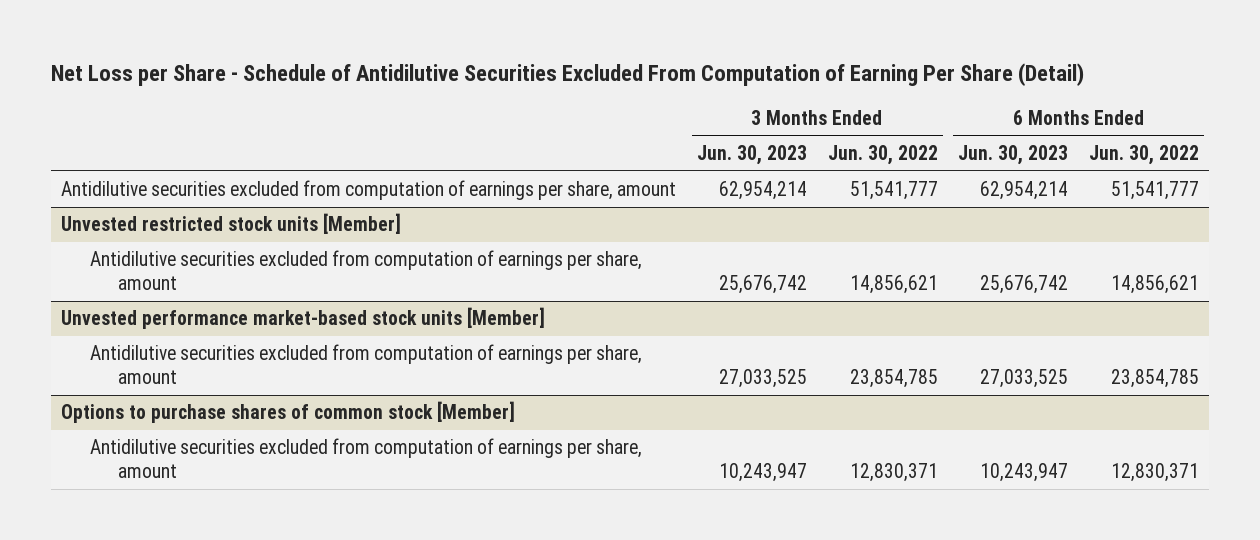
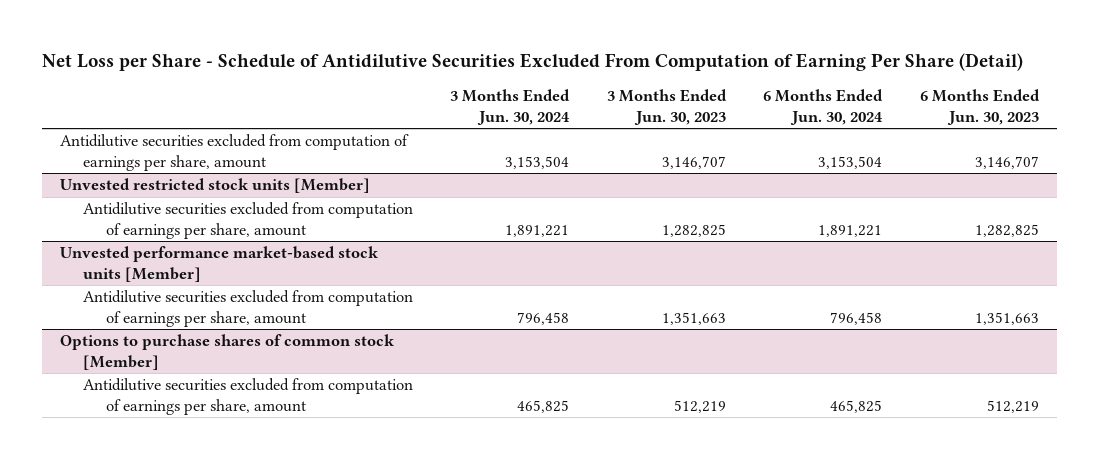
[827,144,938,165] Jun. 30, 2022 -> none
[1089,144,1200,165] Jun. 30, 2022 -> none
none -> [450,89,571,125] 3 Months Ended Jun. 30, 2024
none -> [763,89,884,125] 6 Months Ended Jun. 30, 2024
[719,181,808,201] 62,954,214 -> [661,155,726,169] 3,146,707
[980,181,1069,201] 62,954,214 -> [974,155,1039,169] 3,146,707
[719,275,808,295] 25,676,742 -> [661,223,726,237] 1,282,825
[980,275,1069,295] 25,676,742 -> [974,223,1039,237] 1,282,825
[719,369,808,389] 27,033,525 -> [661,311,726,325] 1,351,663
[980,369,1069,389] 27,033,525 -> [974,311,1039,325] 1,351,663
[719,463,808,483] 10,243,947 -> [673,399,726,413] 512,219
[980,463,1069,483] 10,243,947 -> [986,399,1039,413] 512,219

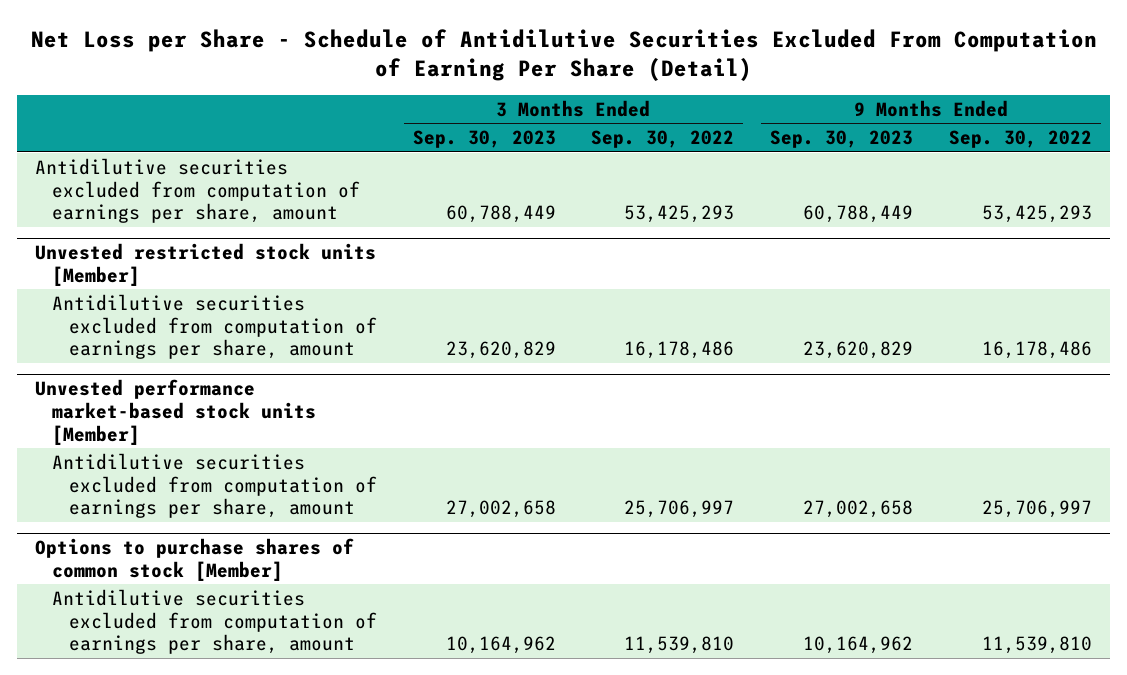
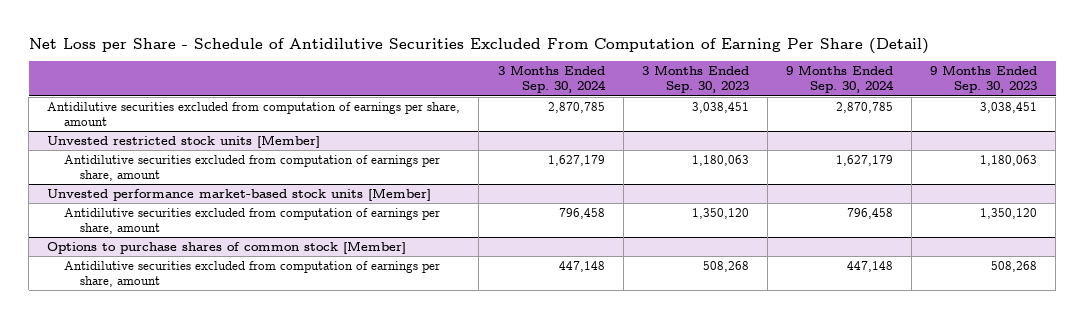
[591,130,735,149] Sep. 30, 2022 -> none
[949,130,1093,149] Sep. 30, 2022 -> none
none -> [497,65,606,94] 3 Months Ended Sep. 30, 2024
none -> [785,65,894,94] 9 Months Ended Sep. 30, 2024
[445,205,556,224] 60,788,449 -> [691,102,749,114] 3,038,451
[803,205,914,224] 60,788,449 -> [979,102,1037,114] 3,038,451
[445,341,556,360] 23,620,829 -> [691,155,749,167] 1,180,063
[803,341,914,360] 23,620,829 -> [979,155,1037,167] 1,180,063
[445,500,556,519] 27,002,658 -> [691,208,749,220] 1,350,120
[803,500,914,519] 27,002,658 -> [979,208,1037,220] 1,350,120
[445,636,556,655] 10,164,962 -> [702,261,749,273] 508,268
[803,636,914,655] 10,164,962 -> [990,261,1037,273] 508,268

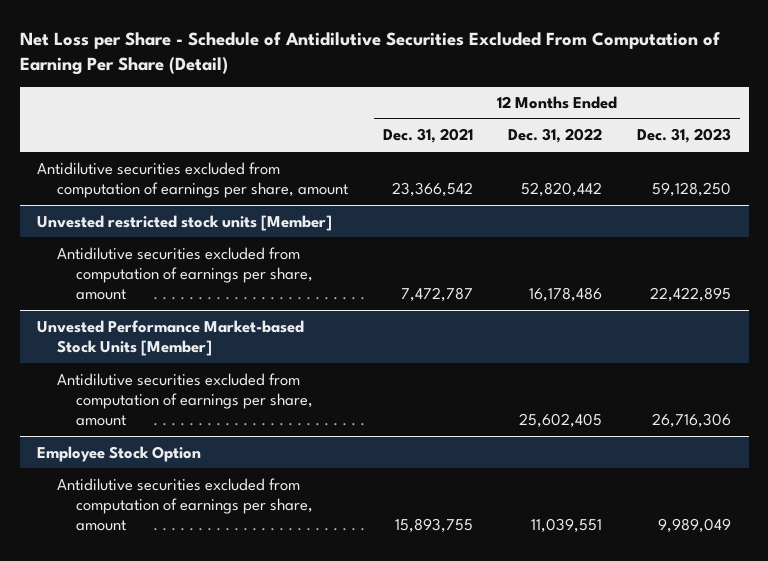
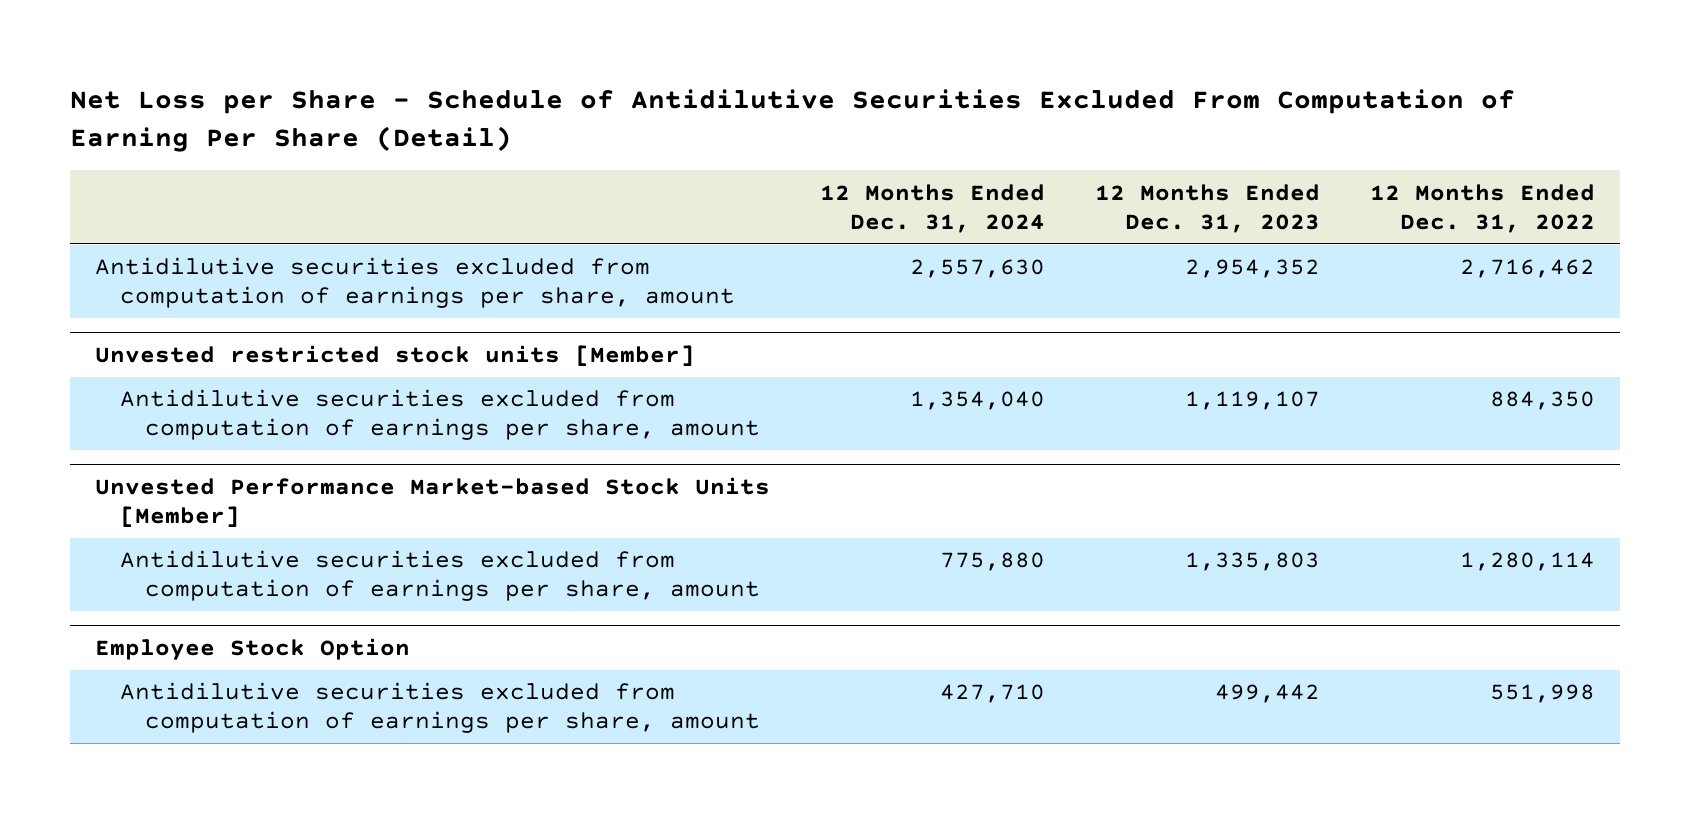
[382,128,473,144] Dec. 31, 2021 -> none
none -> [820,183,1046,233] 12 Months Ended Dec. 31, 2024
[520,181,602,197] 52,820,442 -> [1460,259,1596,279] 2,716,462
[652,181,732,197] 59,128,250 -> [1185,259,1321,279] 2,954,352
[528,287,602,303] 16,178,486 -> [1490,391,1596,411] 884,350
[650,287,732,303] 22,422,895 -> [1185,391,1321,411] 1,119,107
[518,413,602,429] 25,602,405 -> [1460,552,1596,572] 1,280,114
[652,413,732,429] 26,716,306 -> [1185,552,1321,572] 1,335,803
[530,518,602,534] 11,039,551 -> [1490,684,1596,704] 551,998
[658,518,732,534] 9,989,049 -> [1215,684,1321,704] 499,442

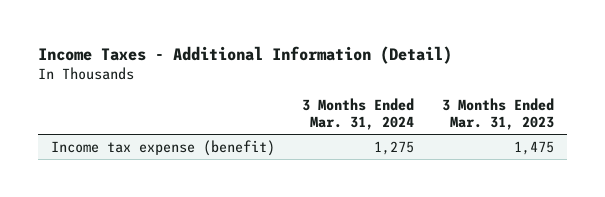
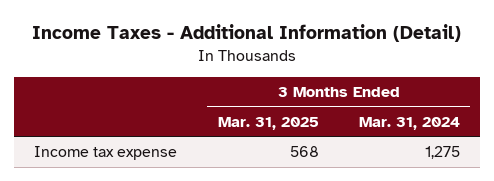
[441,98,554,131] 3 Months Ended Mar. 31, 2023 -> none
none -> [217,117,319,131] Mar. 31, 2025
[51,140,276,157] Income tax expense (benefit) -> [34,146,178,161] Income tax expense

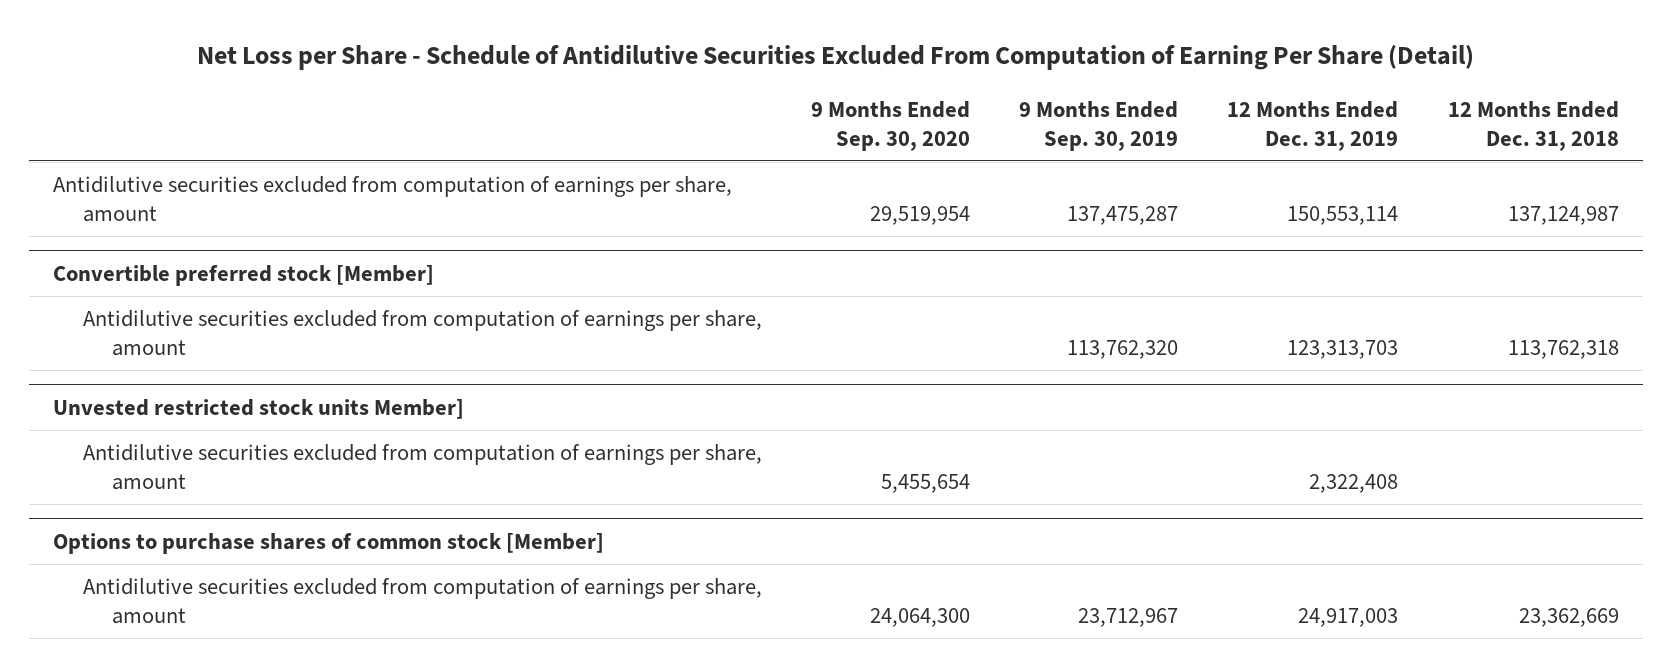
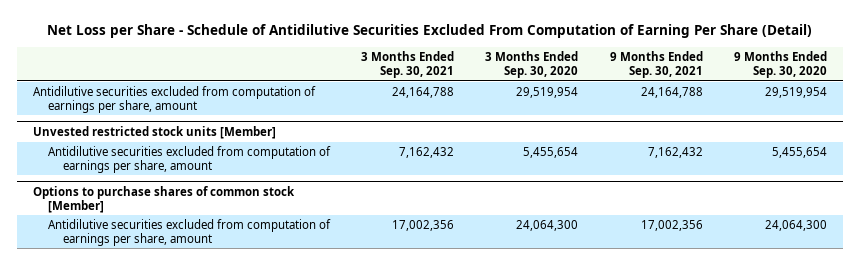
[1019,100,1179,151] 9 Months Ended Sep. 30, 2019 -> none
[1227,100,1399,151] 12 Months Ended Dec. 31, 2019 -> none
[1447,100,1619,151] 12 Months Ended Dec. 31, 2018 -> none
none -> [361,51,455,78] 3 Months Ended Sep. 30, 2021
none -> [485,51,579,78] 3 Months Ended Sep. 30, 2020
none -> [609,51,703,78] 9 Months Ended Sep. 30, 2021
[53,264,435,286] Convertible preferred stock [Member] -> none
[82,310,762,357] Antidilutive securities excluded from computation of earnings per share, amount -> none
[53,398,465,419] Unvested restricted stock units Member] -> [32,125,276,139] Unvested restricted stock units [Member]

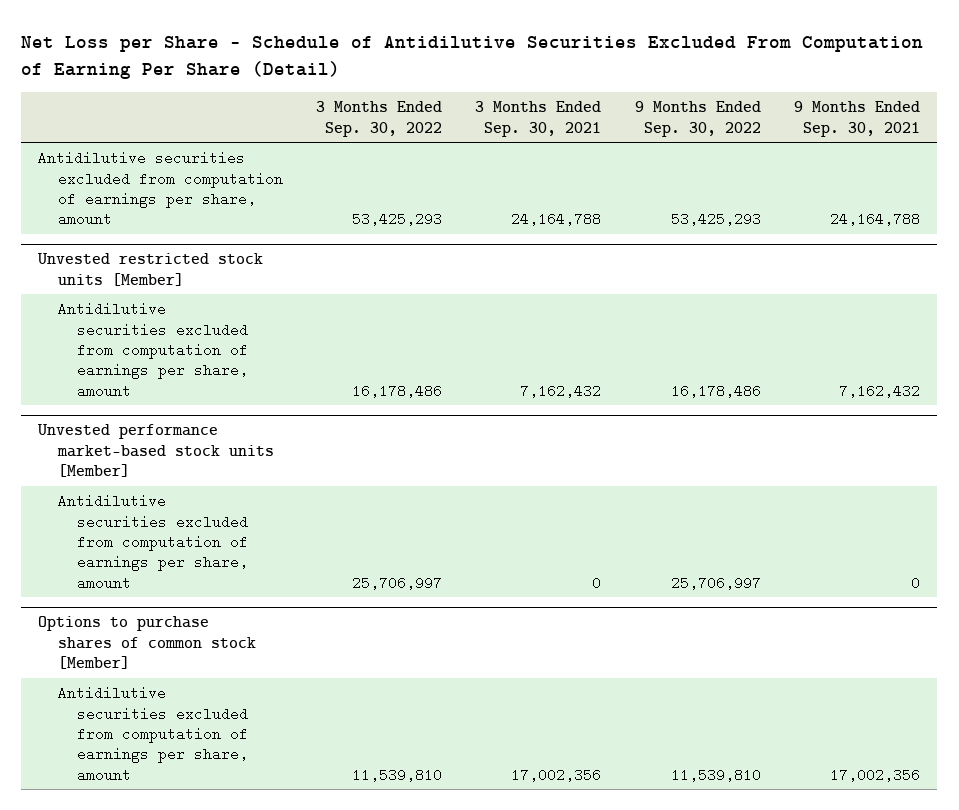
[485,51,579,78] 3 Months Ended Sep. 30, 2020 -> none
[734,51,828,78] 9 Months Ended Sep. 30, 2020 -> none
none -> [316,101,443,137] 3 Months Ended Sep. 30, 2022
none -> [634,101,761,137] 9 Months Ended Sep. 30, 2022
none -> [37,424,274,478] Unvested performance market-based stock units [Member]
none -> [57,494,248,590] Antidilutive securities excluded from computation of earnings per share, amount

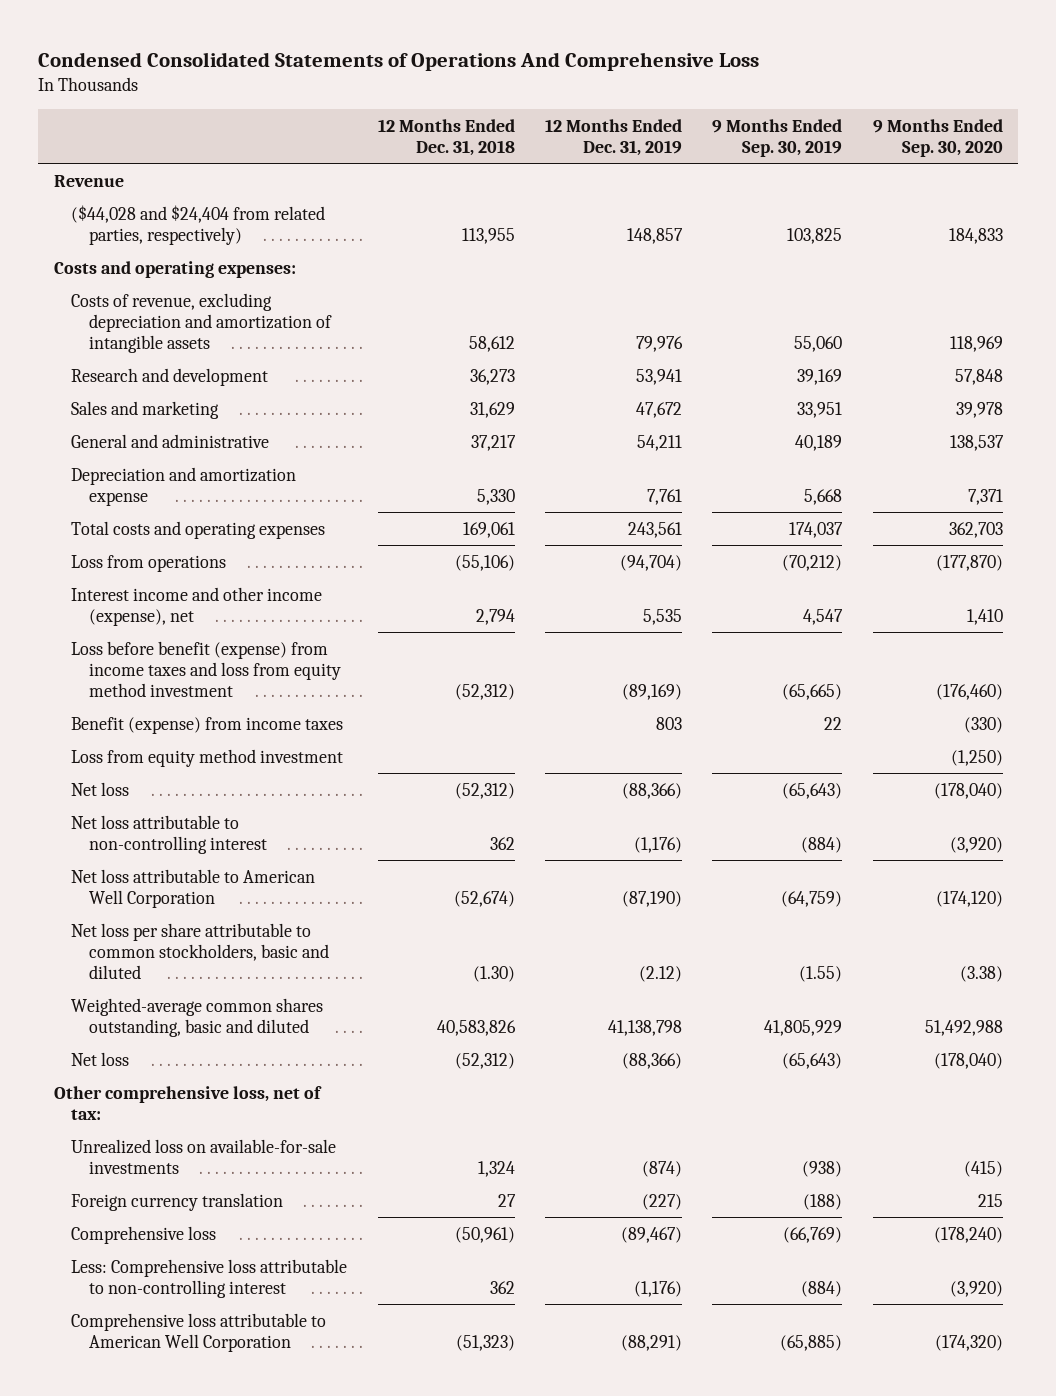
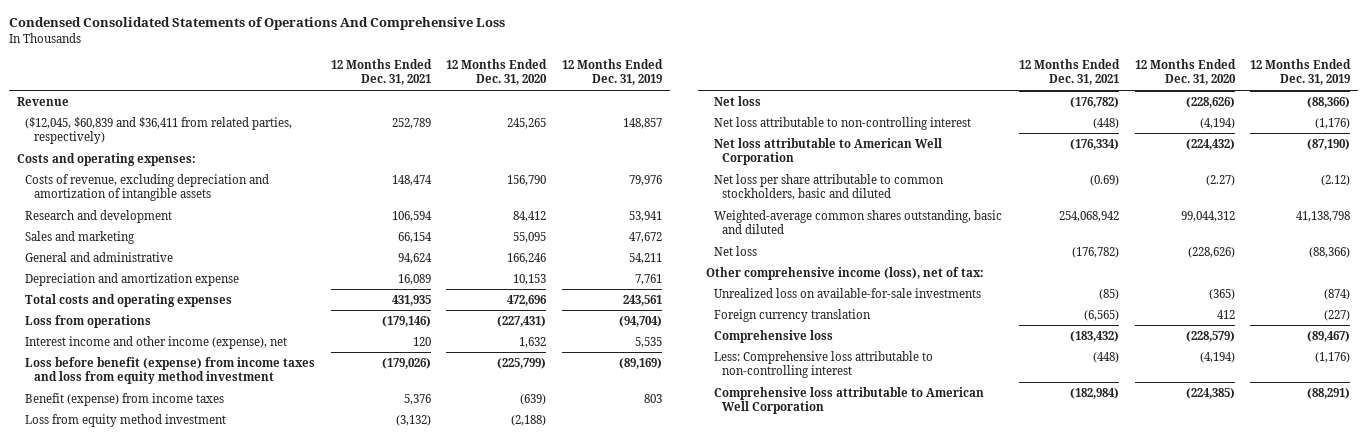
[377,118,515,156] 12 Months Ended Dec. 31, 2018 -> none
[712,118,843,157] 9 Months Ended Sep. 30, 2019 -> none
[872,118,1003,157] 9 Months Ended Sep. 30, 2020 -> none
none -> [330,58,432,86] 12 Months Ended Dec. 31, 2021
none -> [446,58,548,86] 12 Months Ended Dec. 31, 2020
[71,204,326,245] ($44,028 and $24,404 from related parties, respectively) -> [25,116,293,145] ($12,045, $60,839 and $36,411 from related parties, respectively)
[53,1085,322,1120] Other comprehensive loss, net of tax: -> [705,266,984,280] Other comprehensive income (loss), net of tax:

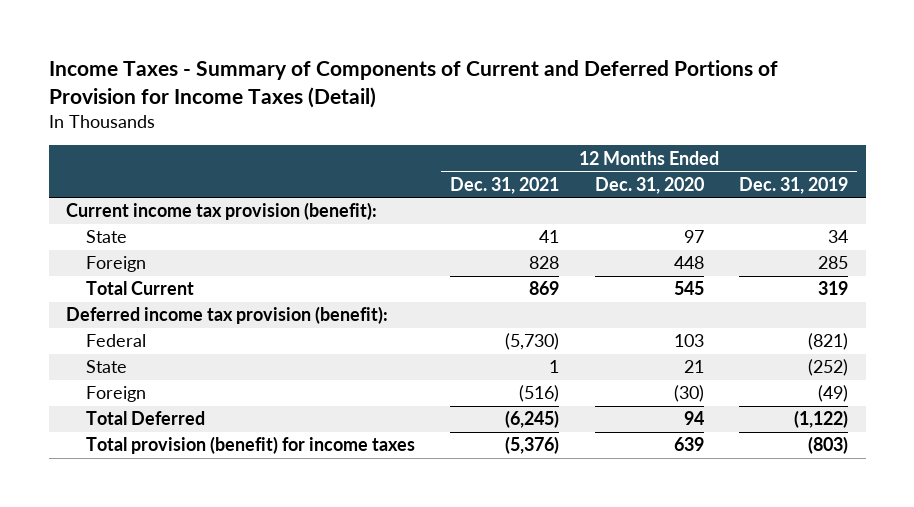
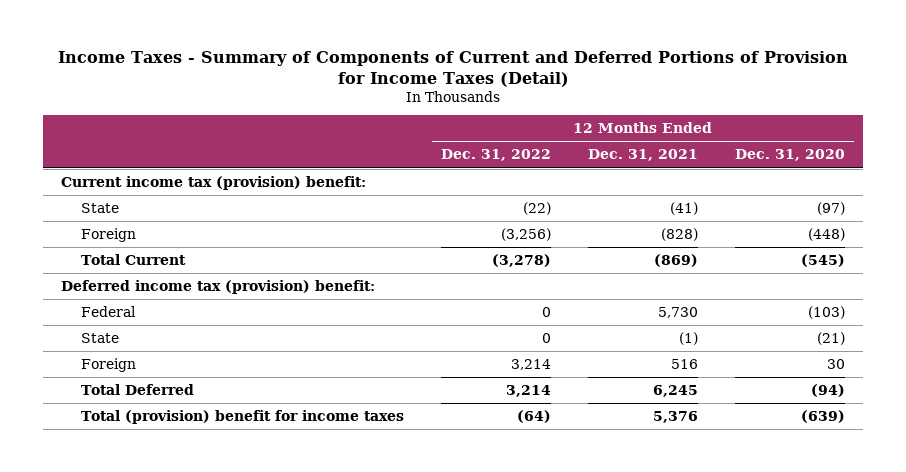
[738,176,848,194] Dec. 31, 2019 -> none
none -> [441,149,552,162] Dec. 31, 2022
[66,202,378,221] Current income tax provision (benefit): -> [61,175,367,190] Current income tax (provision) benefit:
[539,230,560,244] 41 -> [670,201,699,215] (41)
[683,230,704,244] 97 -> [817,201,846,215] (97)
[529,256,560,270] 828 -> [661,227,699,241] (828)
[673,256,704,270] 448 -> [808,227,846,241] (448)
[529,281,560,296] 869 -> [654,253,699,267] (869)
[673,281,704,296] 545 -> [801,253,846,267] (545)
[66,306,389,325] Deferred income tax provision (benefit): -> [61,279,376,294] Deferred income tax (provision) benefit:
[505,333,560,351] (5,730) -> [658,306,699,318] 5,730
[673,334,704,348] 103 -> [808,305,846,319] (103)
[549,360,560,374] 1 -> [679,331,699,345] (1)
[683,360,704,374] 21 -> [817,331,846,345] (21)
[519,385,560,403] (516) -> [671,358,699,369] 516
[673,385,704,403] (30) -> [827,358,846,369] 30
[505,410,560,429] (6,245) -> [653,384,699,397] 6,245
[683,411,704,426] 94 -> [811,383,846,397] (94)
[85,436,415,455] Total provision (benefit) for income taxes -> [81,409,405,424] Total (provision) benefit for income taxes
[505,436,560,455] (5,376) -> [653,410,699,423] 5,376
[673,437,704,452] 639 -> [801,409,846,423] (639)

